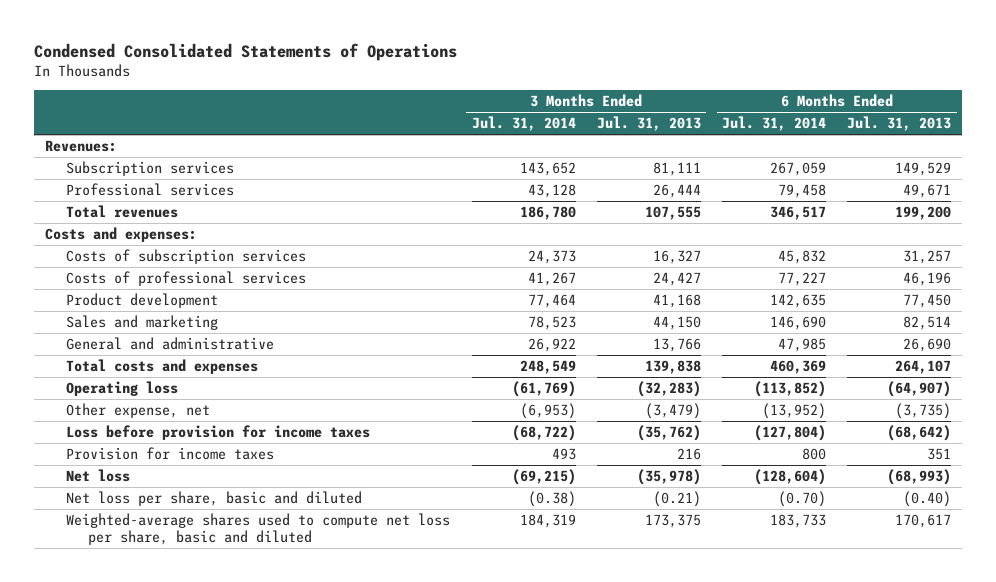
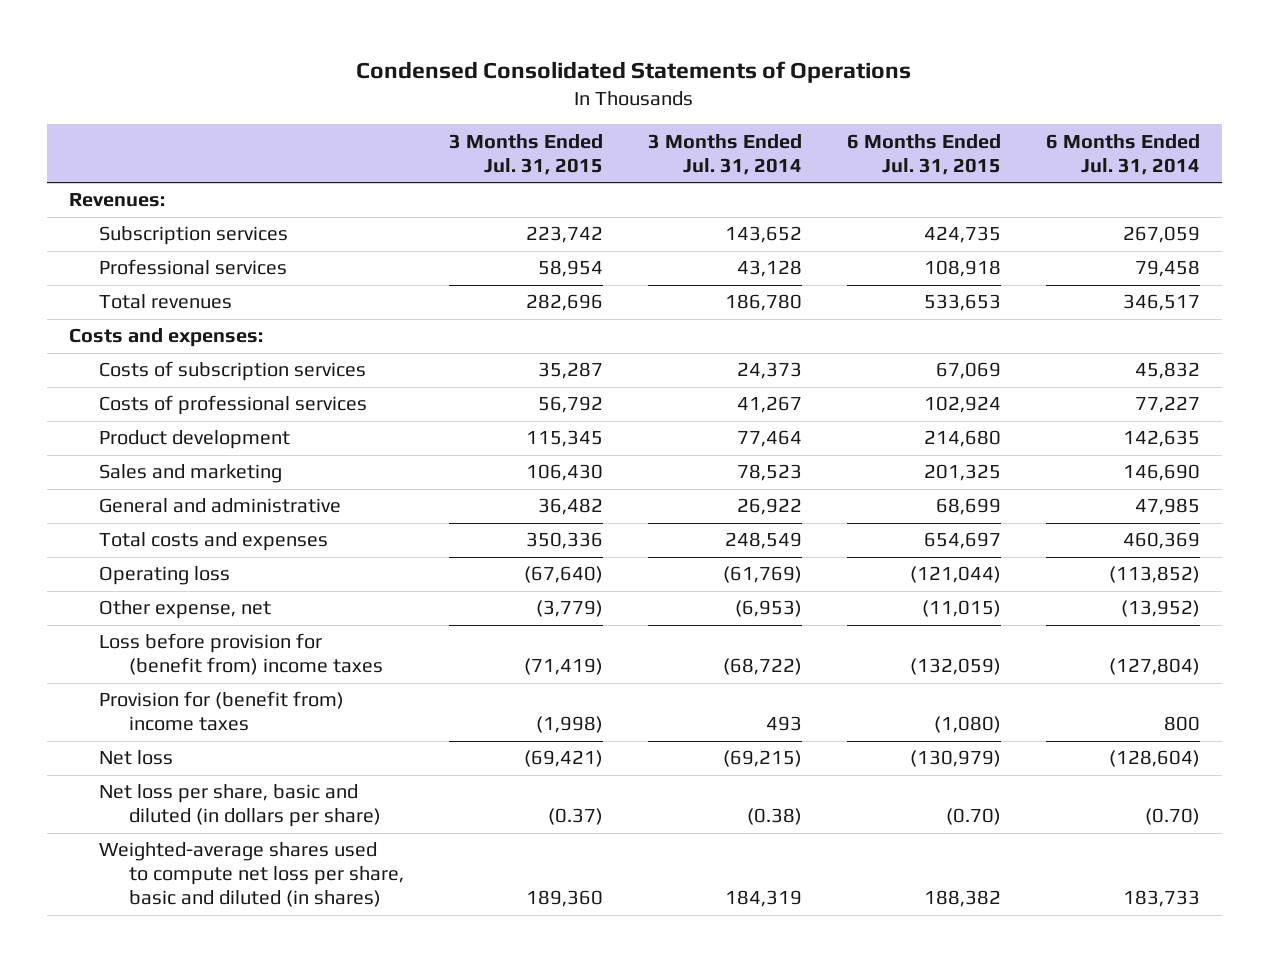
[596,116,701,132] Jul. 31, 2013 -> none
[847,116,952,132] Jul. 31, 2013 -> none
none -> [448,133,603,175] 3 Months Ended Jul. 31, 2015
none -> [846,133,1001,175] 6 Months Ended Jul. 31, 2015
[66,425,371,441] Loss before provision for income taxes -> [99,633,383,676] Loss before provision for (benefit from) income taxes
[66,447,275,461] Provision for income taxes -> [99,691,345,732] Provision for (benefit from) income taxes
[66,491,363,507] Net loss per share, basic and diluted -> [99,784,381,828] Net loss per share, basic and diluted (in dollars per share)
[66,513,451,545] Weighted-average shares used to compute net loss per share, basic and diluted -> [99,842,404,908] Weighted-average shares used to compute net loss per share, basic and diluted (in shares)

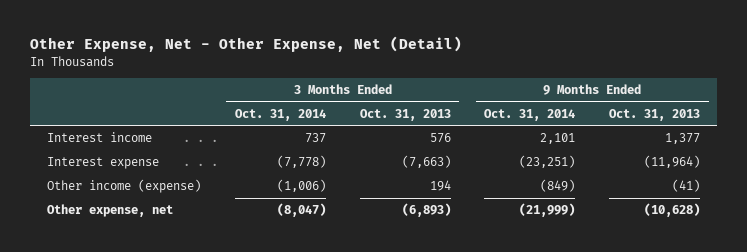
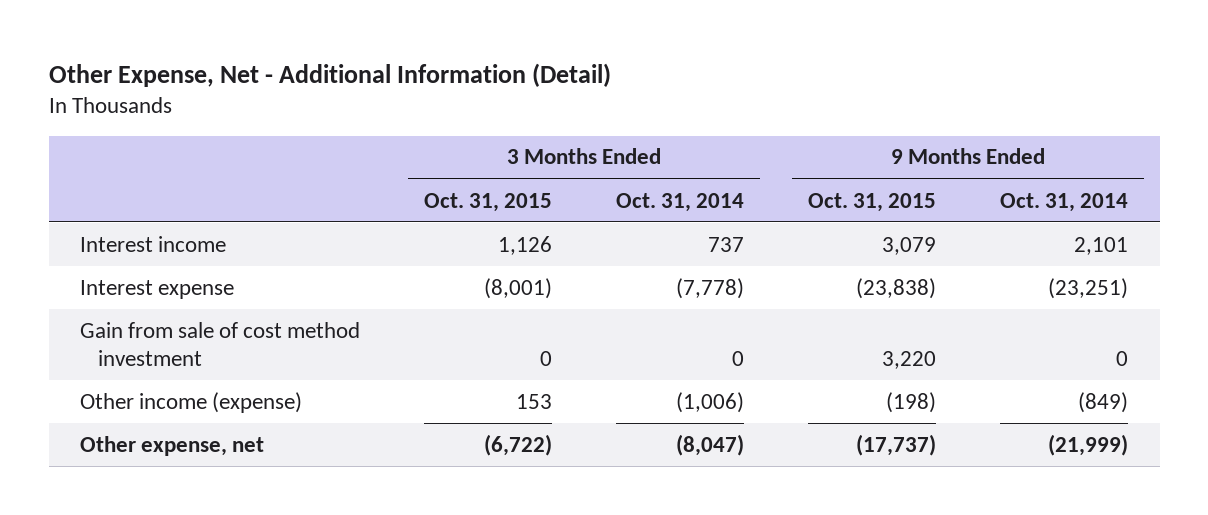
[30,36,463,53] Other Expense, Net - Other Expense, Net (Detail) -> [48,63,611,88] Other Expense, Net - Additional Information (Detail)
[359,108,451,121] Oct. 31, 2013 -> none
[609,108,701,121] Oct. 31, 2013 -> none
none -> [424,192,553,212] Oct. 31, 2015
none -> [807,192,936,212] Oct. 31, 2015
none -> [80,321,361,367] Gain from sale of cost method investment

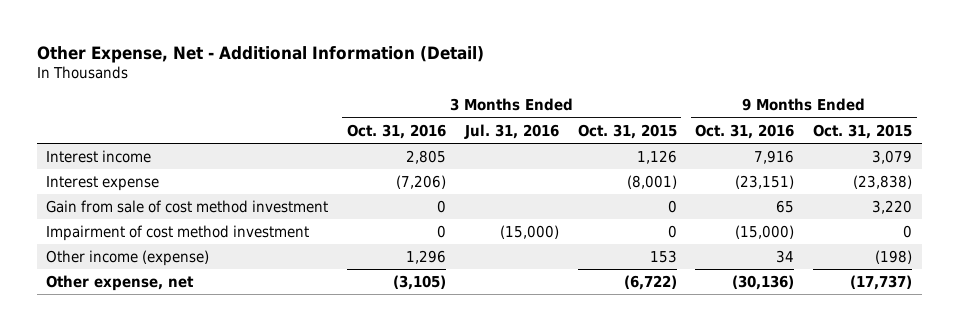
[616,192,745,212] Oct. 31, 2014 -> none
[999,192,1128,212] Oct. 31, 2014 -> none
none -> [347,123,447,139] Oct. 31, 2016
none -> [463,123,559,139] Jul. 31, 2016
none -> [695,123,795,139] Oct. 31, 2016
none -> [46,224,310,241] Impairment of cost method investment

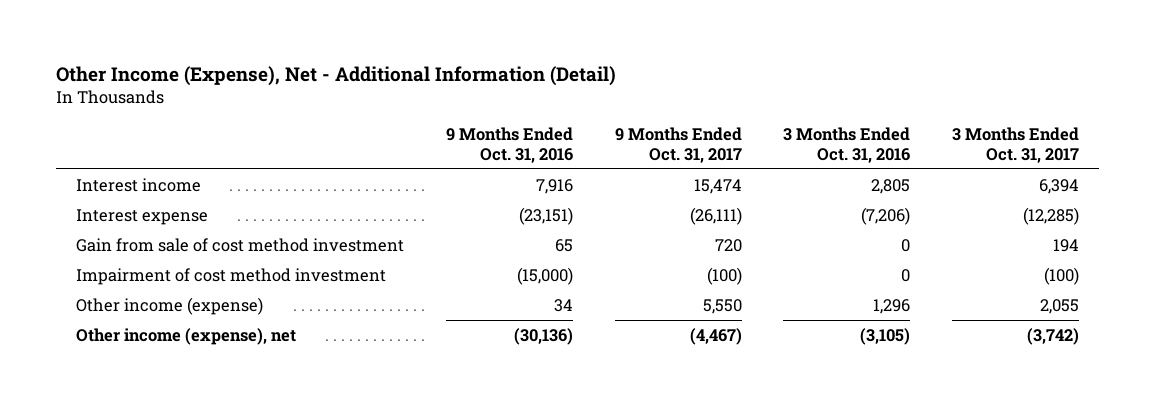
[36,46,484,64] Other Expense, Net - Additional Information (Detail) -> [55,66,616,87] Other Income (Expense), Net - Additional Information (Detail)
[463,123,559,139] Jul. 31, 2016 -> none
[577,123,677,139] Oct. 31, 2015 -> none
[813,123,913,139] Oct. 31, 2015 -> none
none -> [614,127,742,163] 9 Months Ended Oct. 31, 2017
none -> [951,127,1079,163] 3 Months Ended Oct. 31, 2017
[46,274,195,291] Other expense, net -> [76,327,297,345] Other income (expense), net

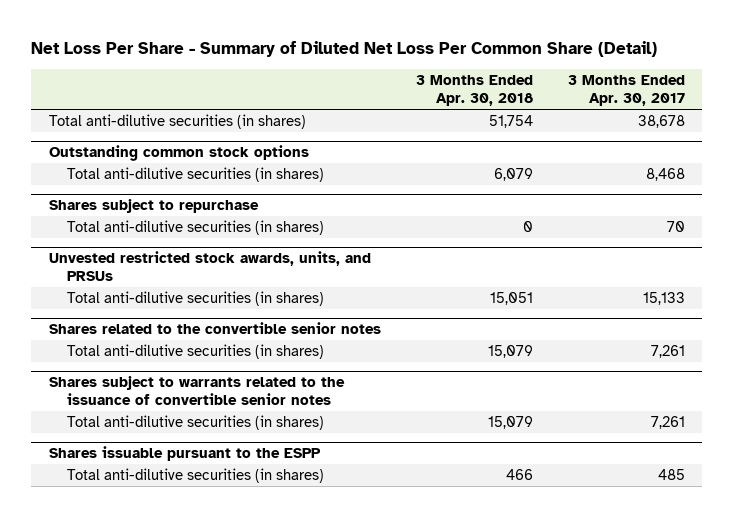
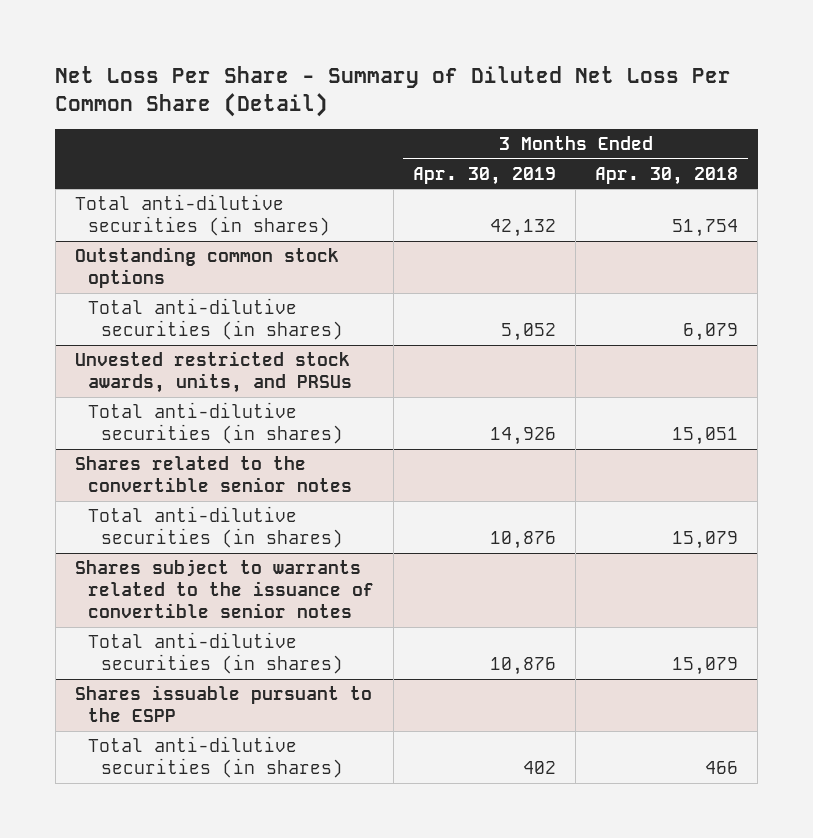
[567,74,685,106] 3 Months Ended Apr. 30, 2017 -> none
none -> [413,166,557,185] Apr. 30, 2019
[48,199,259,214] Shares subject to repurchase -> none
[66,220,324,236] Total anti-dilutive securities (in shares) -> none

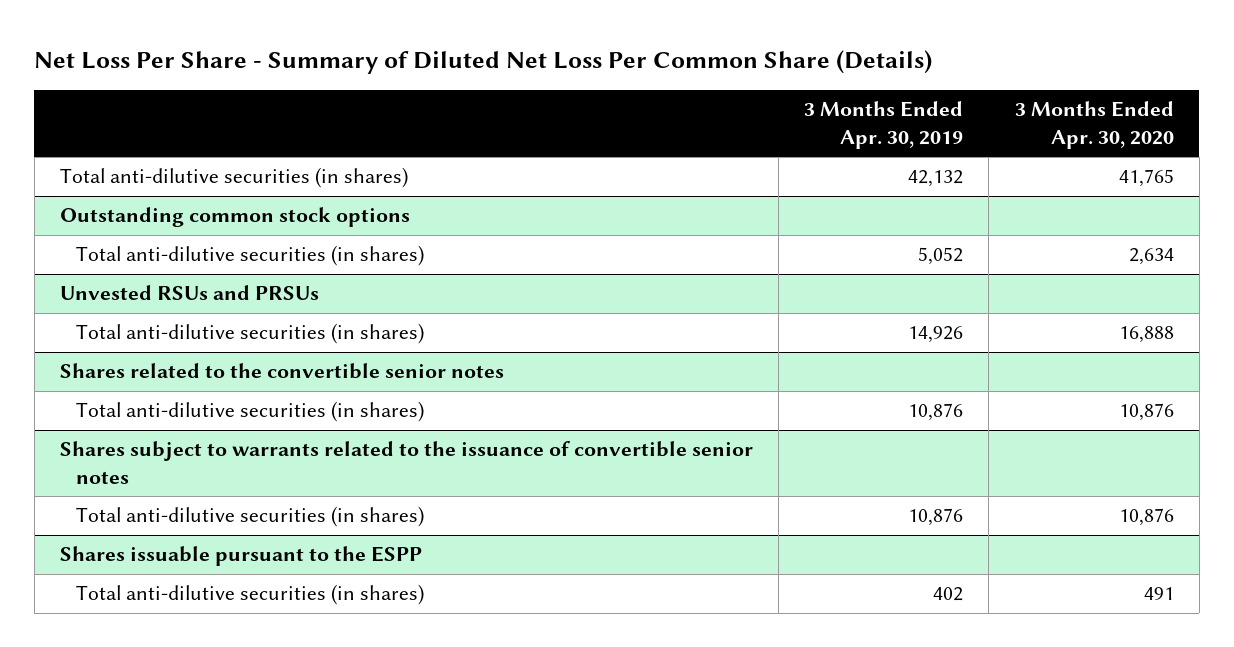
[55,66,732,117] Net Loss Per Share - Summary of Diluted Net Loss Per Common Share (Detail) -> [34,49,933,74] Net Loss Per Share - Summary of Diluted Net Loss Per Common Share (Details)
[595,166,739,185] Apr. 30, 2018 -> none
none -> [1014,100,1174,149] 3 Months Ended Apr. 30, 2020
[74,351,352,394] Unvested restricted stock awards, units, and PRSUs -> [60,285,320,301] Unvested RSUs and PRSUs

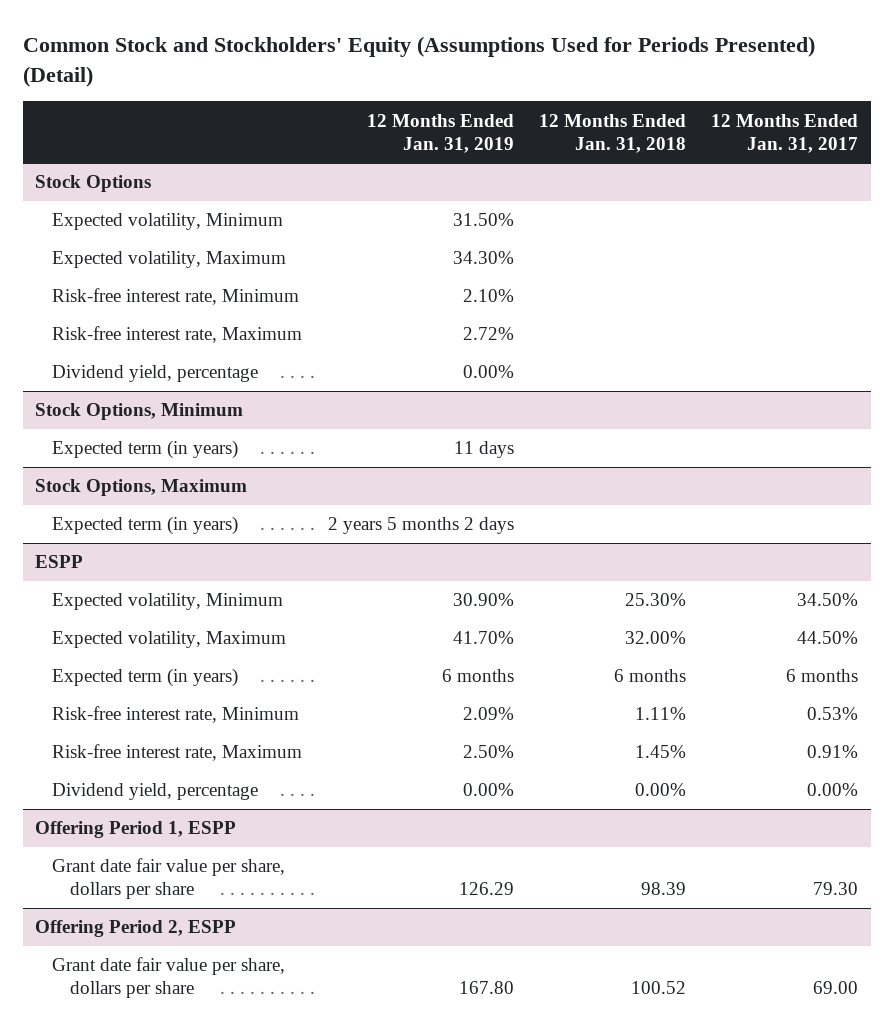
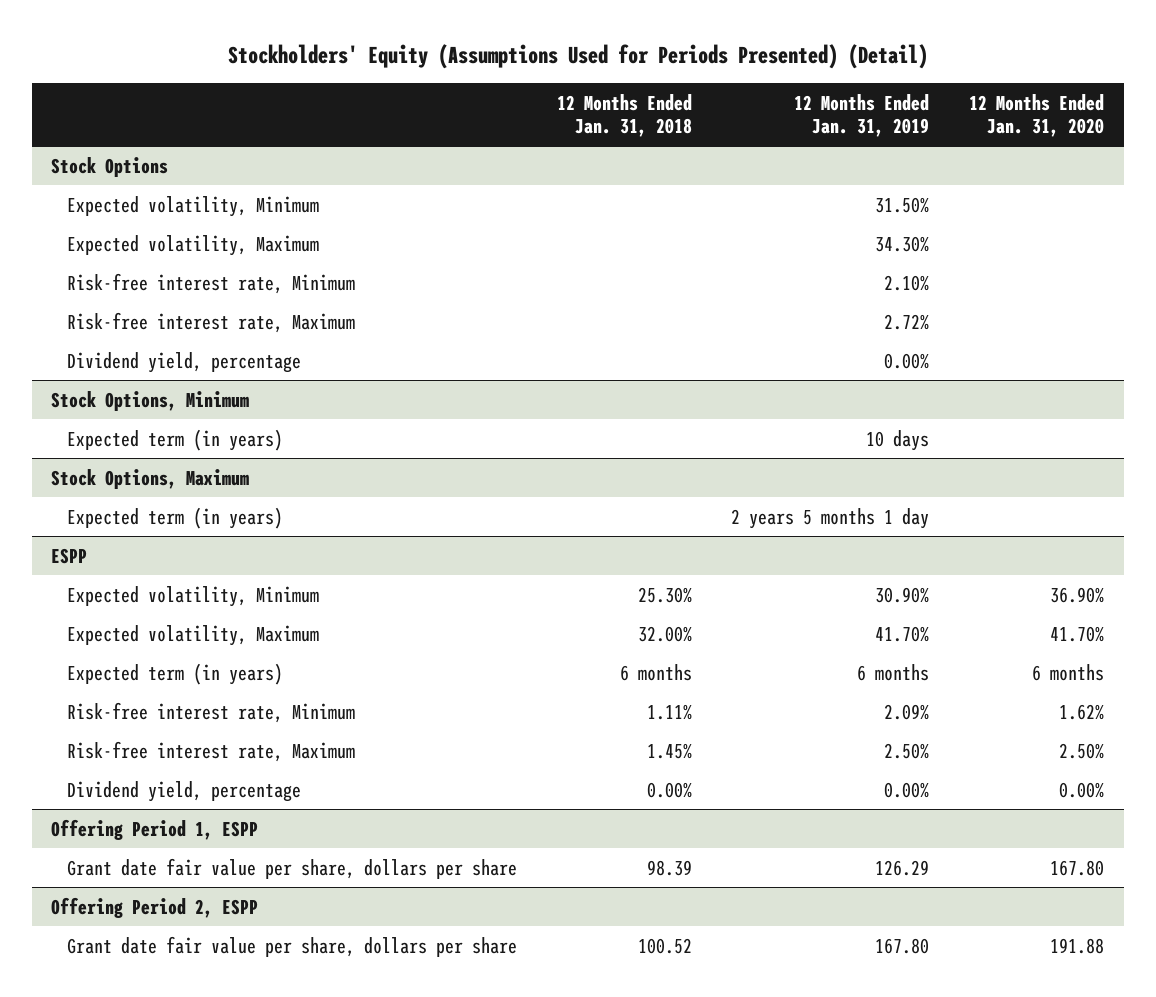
[22,36,815,88] Common Stock and Stockholders' Equity (Assumptions Used for Periods Presented) (Detail) -> [227,43,928,69] Stockholders' Equity (Assumptions Used for Periods Presented) (Detail)
[711,113,859,153] 12 Months Ended Jan. 31, 2017 -> none
none -> [969,93,1105,138] 12 Months Ended Jan. 31, 2020
[453,441,514,459] 11 days -> [866,429,930,451] 10 days
[327,517,514,535] 2 years 5 months 2 days -> [731,507,930,529] 2 years 5 months 1 day

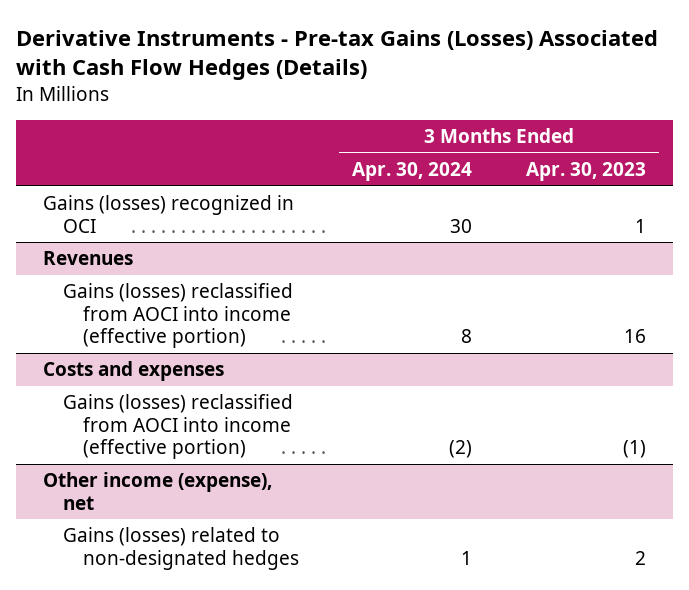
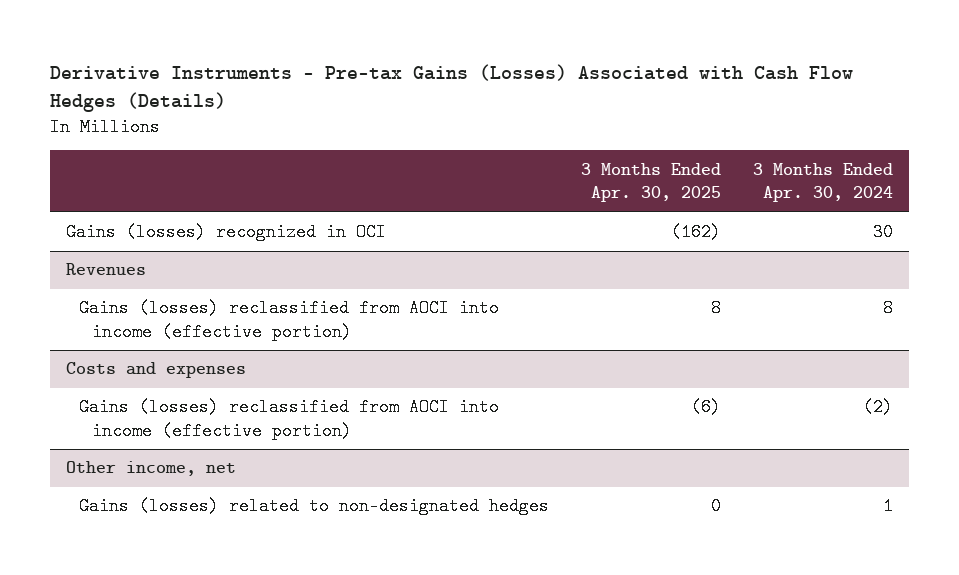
[526,162,647,182] Apr. 30, 2023 -> none
none -> [581,162,722,203] 3 Months Ended Apr. 30, 2025
[43,472,273,510] Other income (expense), net -> [66,461,237,477] Other income, net

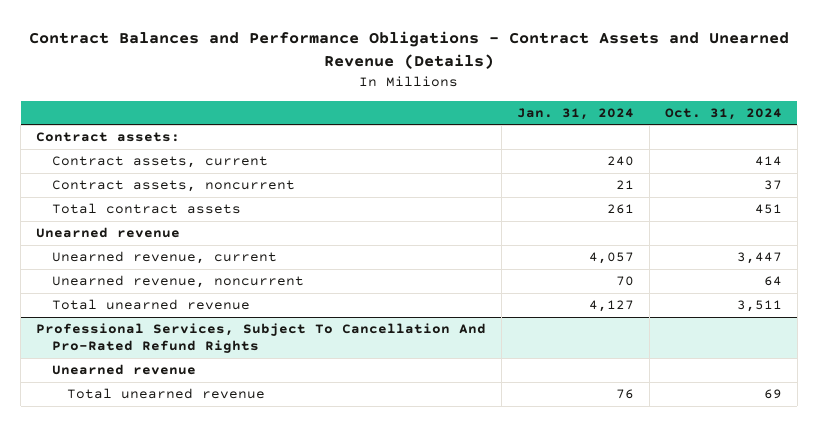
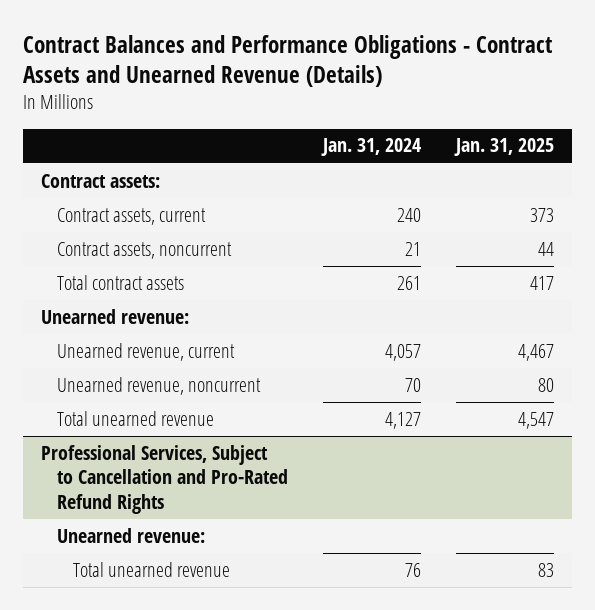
[665,107,783,120] Oct. 31, 2024 -> none
none -> [454,138,555,157] Jan. 31, 2025
[36,227,181,239] Unearned revenue -> [40,308,189,324] Unearned revenue:
[36,323,487,354] Professional Services, Subject To Cancellation And Pro-Rated Refund Rights -> [40,444,288,514] Professional Services, Subject to Cancellation and Pro-Rated Refund Rights
[51,364,196,376] Unearned revenue -> [56,527,205,543] Unearned revenue:

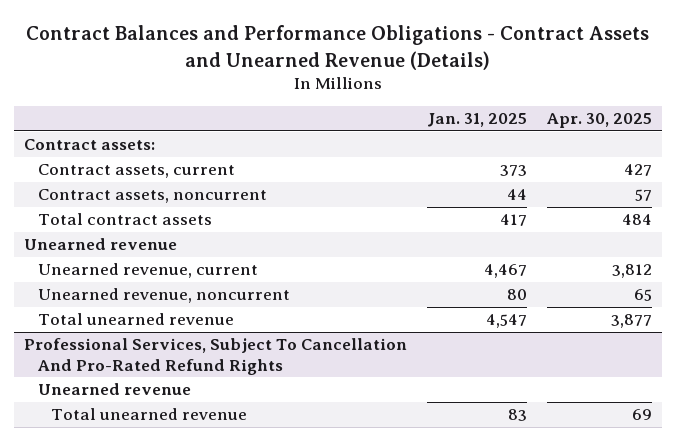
[320,138,421,157] Jan. 31, 2024 -> none
none -> [545,113,652,129] Apr. 30, 2025
[40,308,189,324] Unearned revenue: -> [24,238,178,251] Unearned revenue
[40,444,288,514] Professional Services, Subject to Cancellation and Pro-Rated Refund Rights -> [24,338,408,375] Professional Services, Subject To Cancellation And Pro-Rated Refund Rights
[56,527,205,543] Unearned revenue: -> [37,383,191,396] Unearned revenue

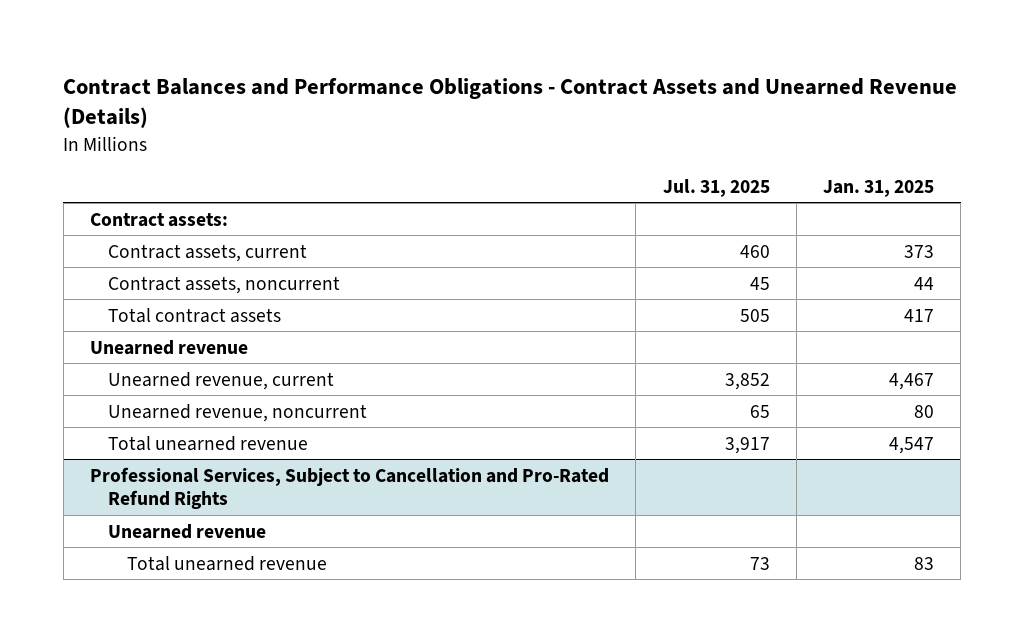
[545,113,652,129] Apr. 30, 2025 -> none
none -> [662,178,770,197] Jul. 31, 2025
[24,338,408,375] Professional Services, Subject To Cancellation And Pro-Rated Refund Rights -> [90,466,610,510] Professional Services, Subject to Cancellation and Pro-Rated Refund Rights

